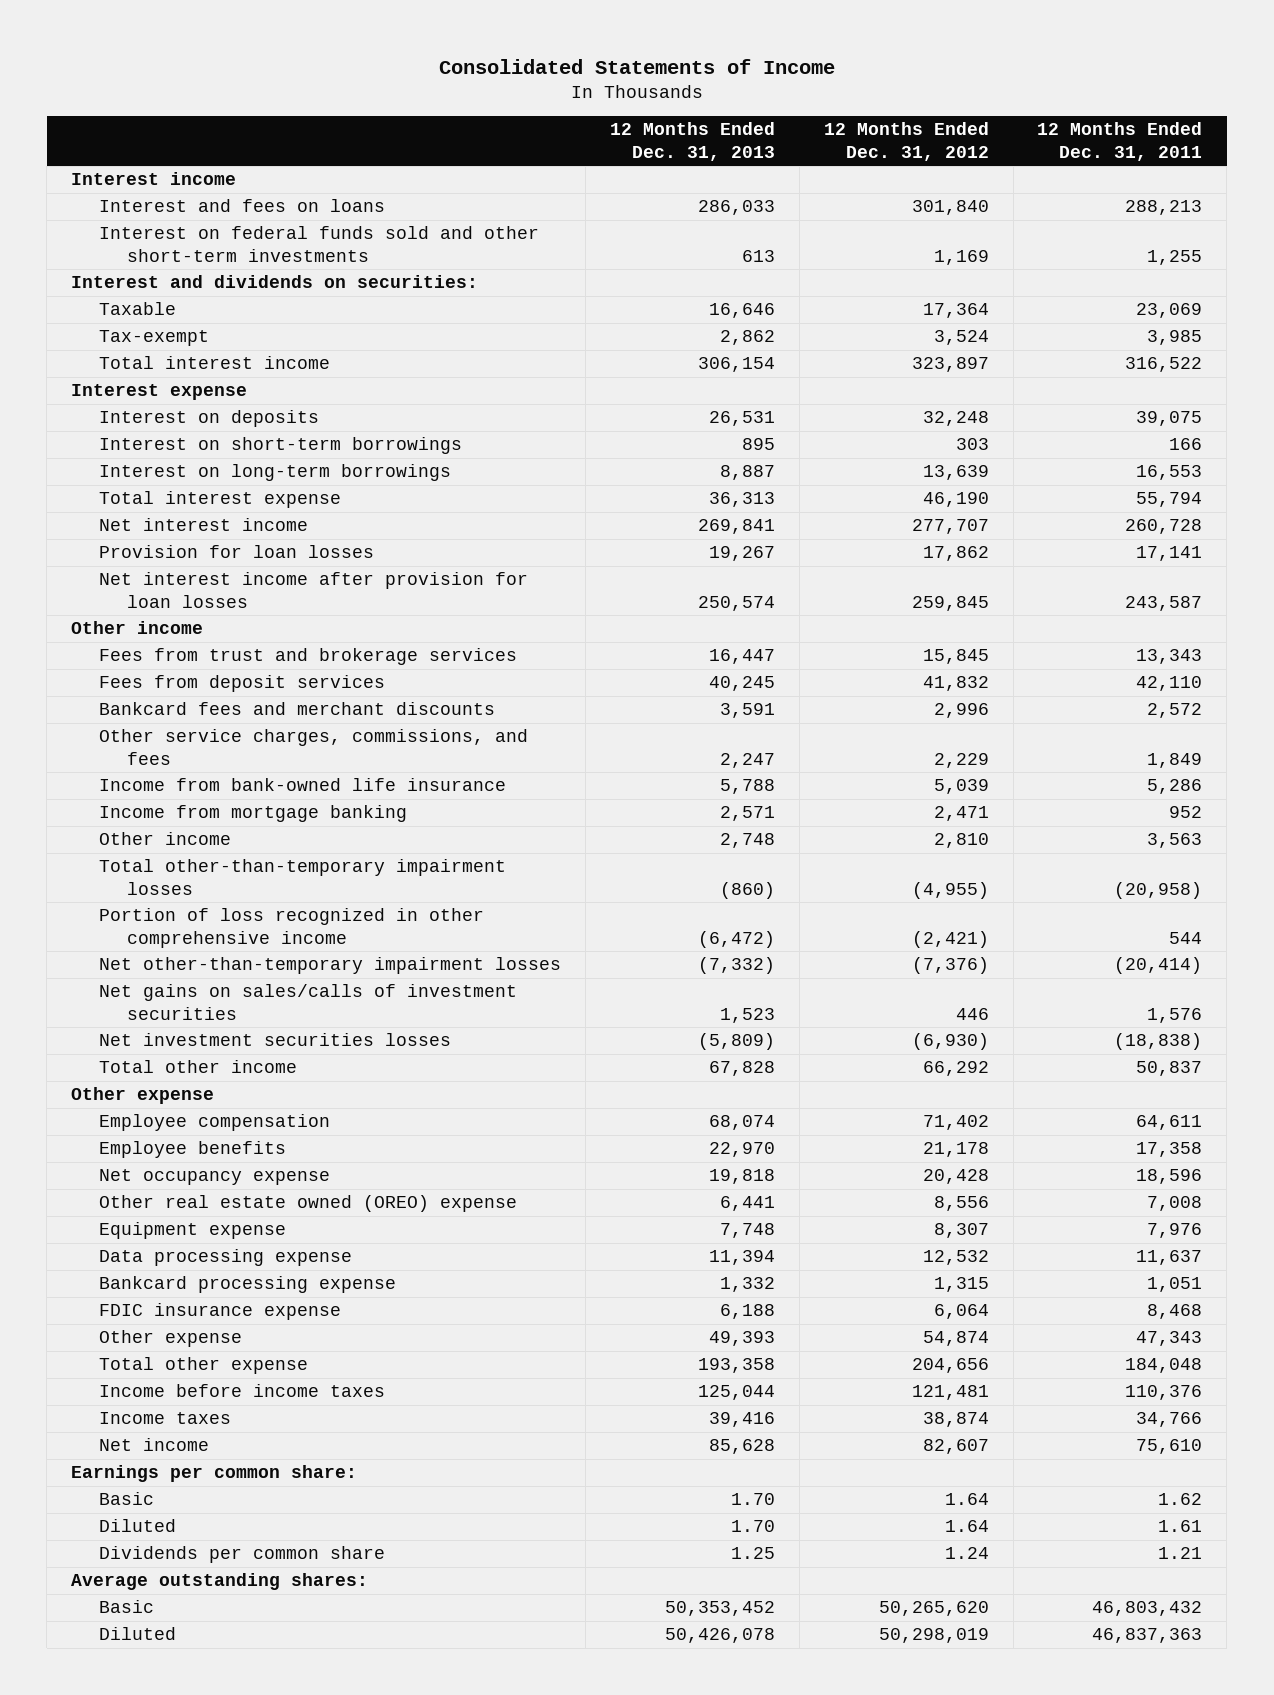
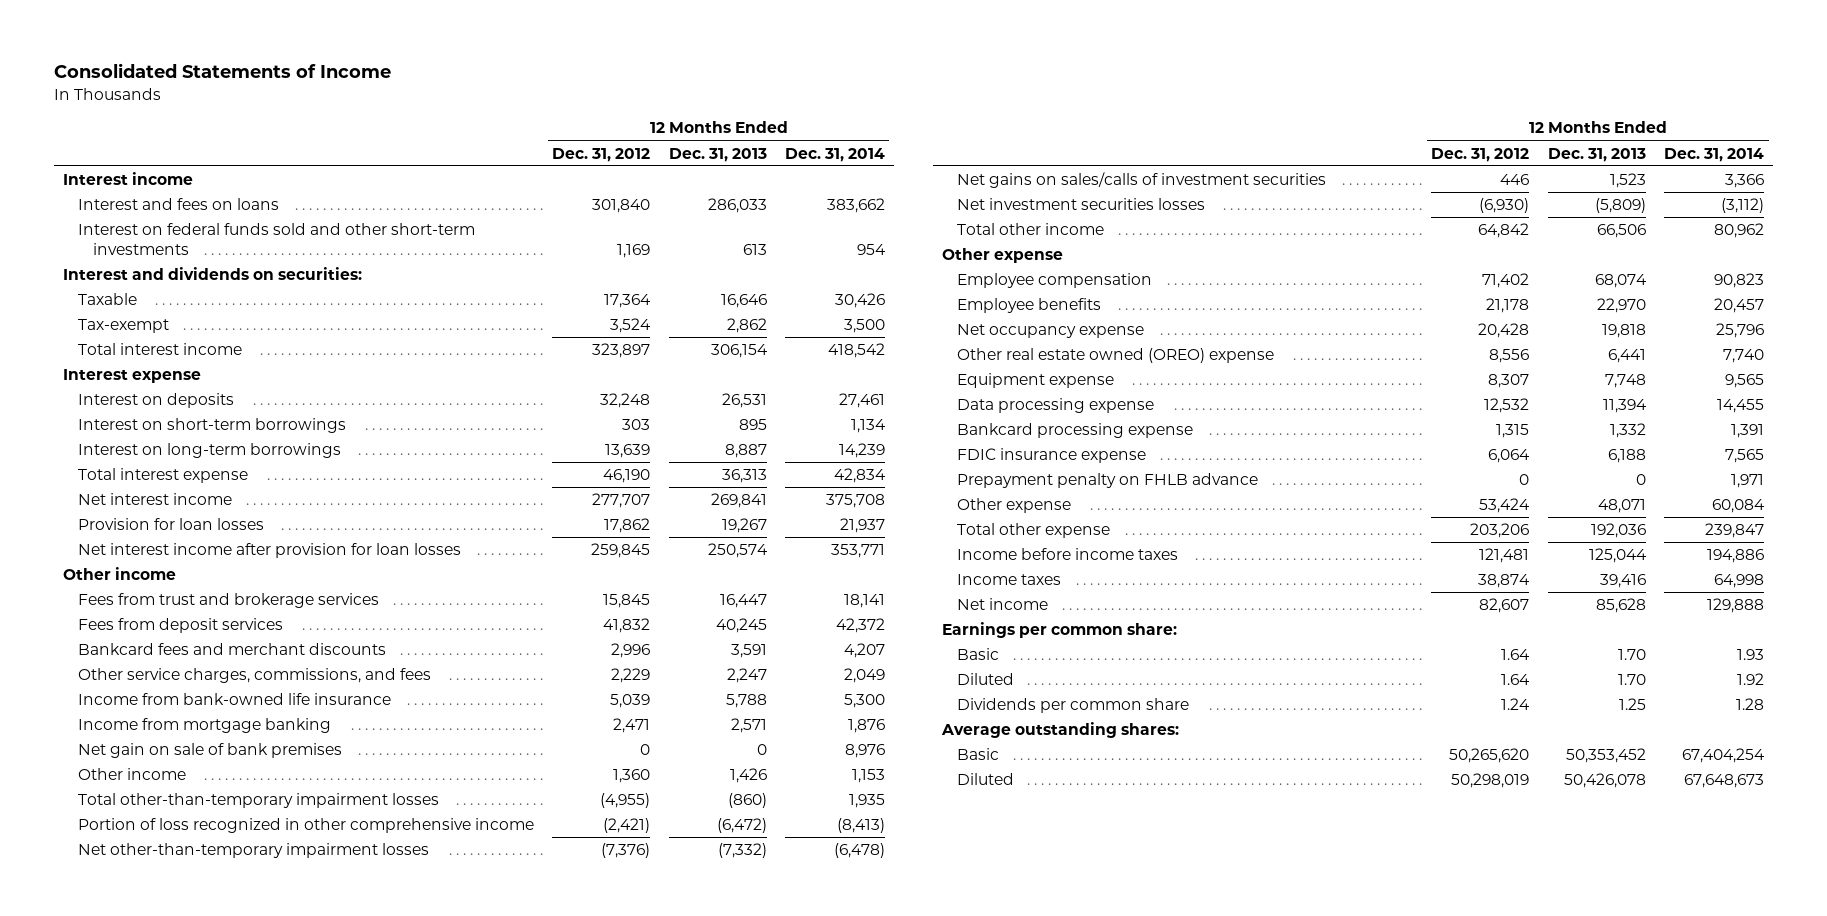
[1037,122,1203,161] 12 Months Ended Dec. 31, 2011 -> none
none -> [784,147,885,162] Dec. 31, 2014
none -> [77,743,342,759] Net gain on sale of bank premises
[719,833,775,849] 2,748 -> [729,768,767,784] 1,426
[933,833,989,849] 2,810 -> [613,769,651,784] 1,360
[708,1061,775,1077] 67,828 -> [1596,224,1646,239] 66,506
[922,1061,989,1077] 66,292 -> [1478,223,1530,239] 64,842
none -> [957,473,1259,489] Prepayment penalty on FHLB advance
[708,1331,775,1347] 49,393 -> [1597,499,1646,514] 48,071
[922,1331,989,1347] 54,874 -> [1479,498,1531,514] 53,424
[697,1358,775,1374] 193,358 -> [1590,523,1646,539] 192,036
[911,1358,989,1374] 204,656 -> [1470,523,1530,539] 203,206

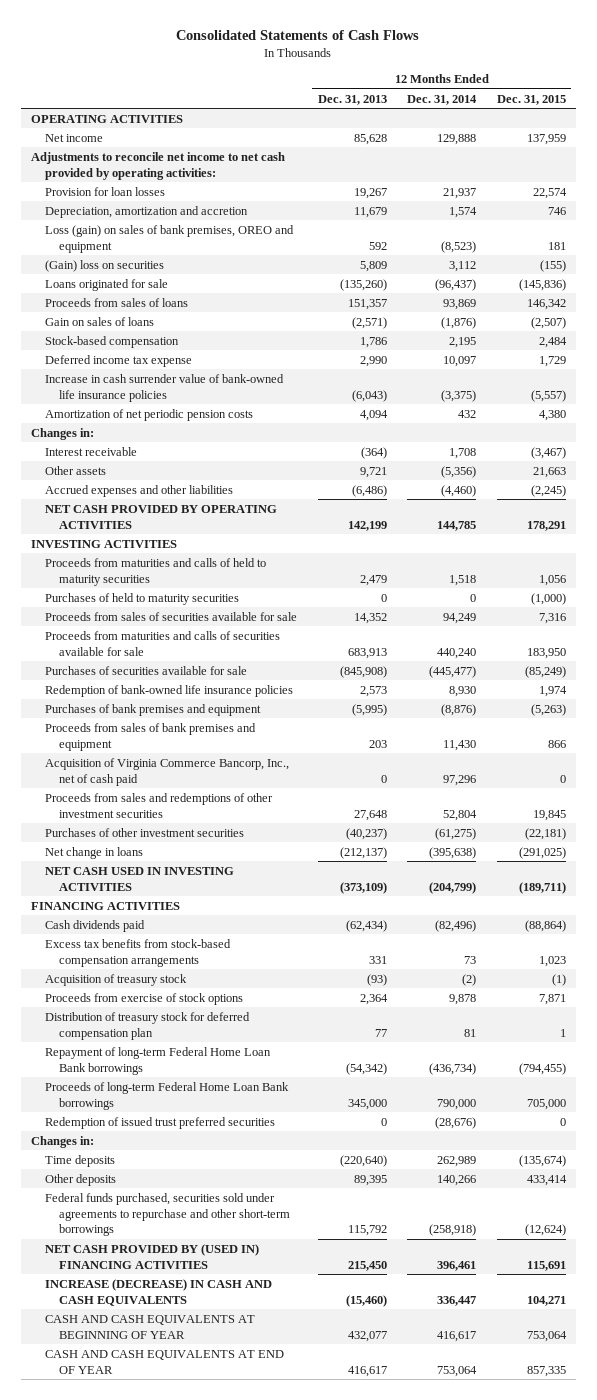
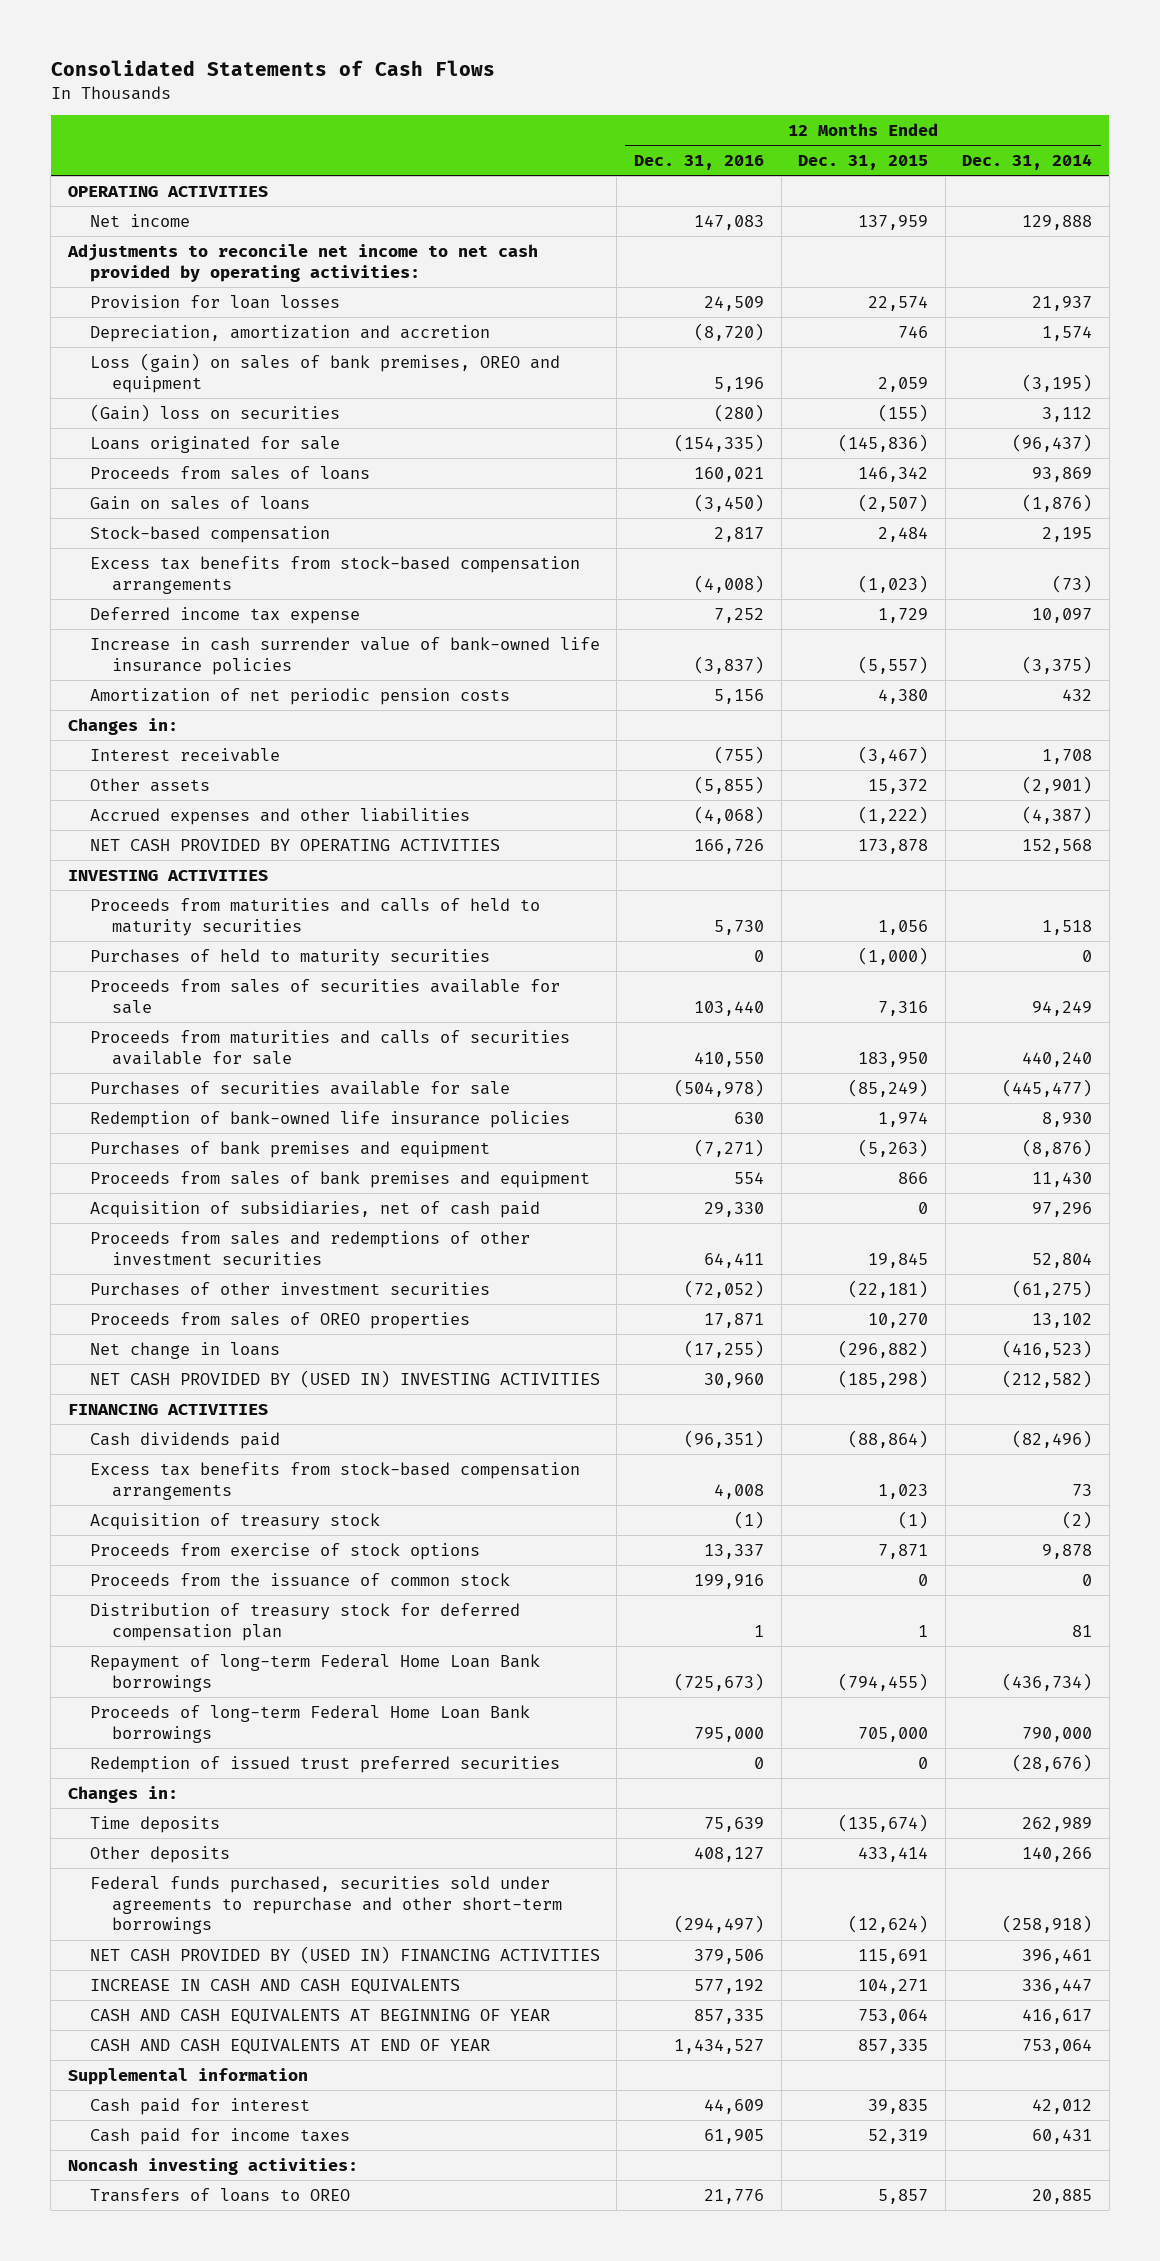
[317,94,387,105] Dec. 31, 2013 -> none
none -> [633,155,764,171] Dec. 31, 2016
[441,240,477,253] (8,523) -> [1022,373,1093,392] (3,195)
[547,241,566,250] 181 -> [878,376,929,392] 2,059
none -> [89,555,580,594] Excess tax benefits from stock-based compensation arrangements
[441,465,477,478] (5,356) -> [1022,775,1093,794] (2,901)
[532,466,566,478] 21,663 -> [868,778,929,794] 15,372
[441,484,477,497] (4,460) -> [1022,805,1093,824] (4,387)
[530,484,566,497] (2,245) -> [858,805,929,824] (1,222)
[437,520,477,531] 144,785 -> [1022,838,1093,854] 152,568
[526,520,566,531] 178,291 -> [858,838,929,854] 173,878
[45,757,290,786] Acquisition of Virginia Commerce Bancorp, Inc., net of cash paid -> [89,1200,540,1218] Acquisition of subsidiaries, net of cash paid
none -> [89,1311,470,1329] Proceeds from sales of OREO properties
[429,846,477,859] (395,638) -> [1002,1339,1093,1358] (416,523)
[518,846,566,859] (291,025) -> [838,1339,929,1358] (296,882)
[45,866,235,891] NET CASH USED IN INVESTING ACTIVITIES -> [89,1369,600,1388] NET CASH PROVIDED BY (USED IN) INVESTING ACTIVITIES
[429,881,477,894] (204,799) -> [1002,1369,1093,1388] (212,582)
[518,881,566,894] (189,711) -> [838,1369,929,1388] (185,298)
none -> [89,1572,510,1587] Proceeds from the issuance of common stock
[45,1278,273,1306] INCREASE (DECREASE) IN CASH AND CASH EQUIVALENTS -> [89,1978,460,1994] INCREASE IN CASH AND CASH EQUIVALENTS
none -> [67,2067,308,2085] Supplemental information
none -> [89,2097,310,2115] Cash paid for interest
none -> [89,2127,350,2145] Cash paid for income taxes
none -> [67,2157,358,2175] Noncash investing activities:
none -> [89,2187,350,2202] Transfers of loans to OREO

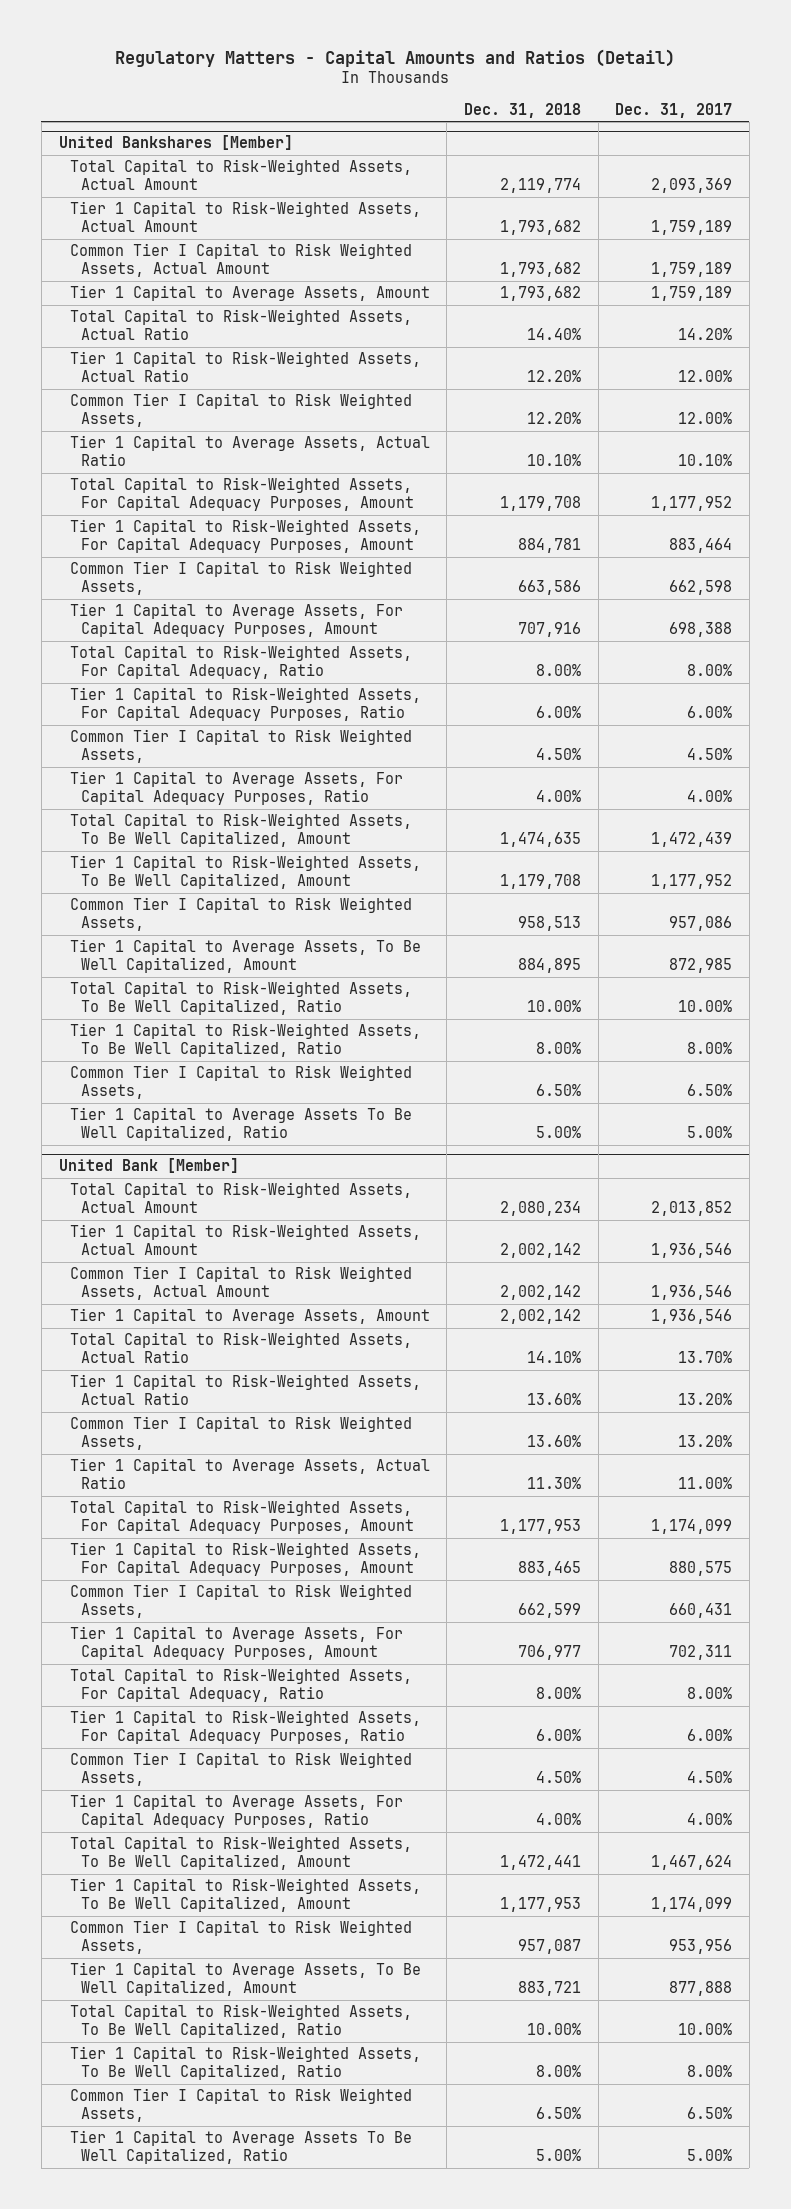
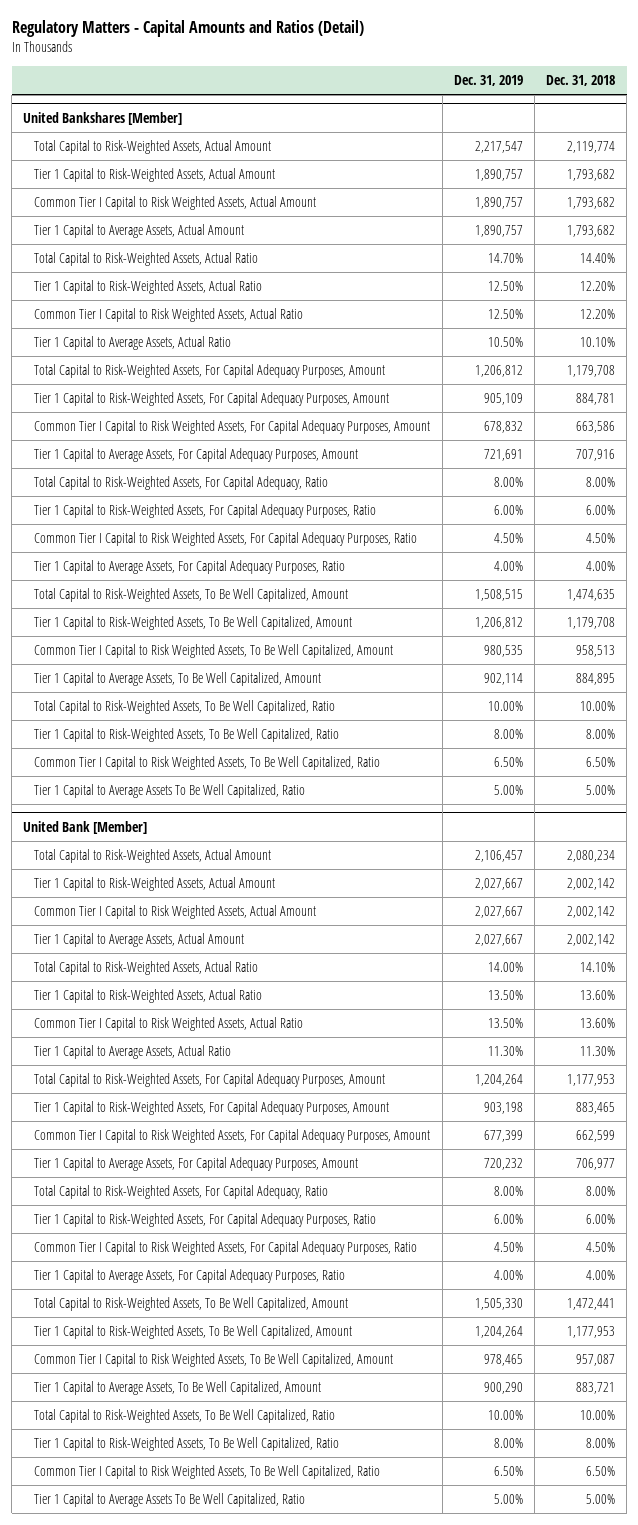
[615,102,733,118] Dec. 31, 2017 -> none
none -> [453,74,523,86] Dec. 31, 2019
[69,285,430,302] Tier 1 Capital to Average Assets, Amount -> [34,224,245,239] Tier 1 Capital to Average Assets, Actual Amount
[69,393,412,428] Common Tier I Capital to Risk Weighted Assets, -> [34,308,304,323] Common Tier I Capital to Risk Weighted Assets, Actual Ratio
[69,561,412,596] Common Tier I Capital to Risk Weighted Assets, -> [34,420,431,435] Common Tier I Capital to Risk Weighted Assets, For Capital Adequacy Purposes, Amount
[69,729,412,764] Common Tier I Capital to Risk Weighted Assets, -> [34,532,418,547] Common Tier I Capital to Risk Weighted Assets, For Capital Adequacy Purposes, Ratio
[69,897,412,932] Common Tier I Capital to Risk Weighted Assets, -> [34,644,394,659] Common Tier I Capital to Risk Weighted Assets, To Be Well Capitalized, Amount
[69,1065,412,1100] Common Tier I Capital to Risk Weighted Assets, -> [34,756,381,771] Common Tier I Capital to Risk Weighted Assets, To Be Well Capitalized, Ratio
[69,1308,430,1325] Tier 1 Capital to Average Assets, Amount -> [34,933,245,948] Tier 1 Capital to Average Assets, Actual Amount
[69,1416,412,1451] Common Tier I Capital to Risk Weighted Assets, -> [34,1017,304,1032] Common Tier I Capital to Risk Weighted Assets, Actual Ratio
[69,1584,412,1619] Common Tier I Capital to Risk Weighted Assets, -> [34,1129,431,1144] Common Tier I Capital to Risk Weighted Assets, For Capital Adequacy Purposes, Amount
[69,1752,412,1787] Common Tier I Capital to Risk Weighted Assets, -> [34,1241,418,1256] Common Tier I Capital to Risk Weighted Assets, For Capital Adequacy Purposes, Ratio
[69,1920,412,1955] Common Tier I Capital to Risk Weighted Assets, -> [34,1353,394,1368] Common Tier I Capital to Risk Weighted Assets, To Be Well Capitalized, Amount
[69,2088,412,2123] Common Tier I Capital to Risk Weighted Assets, -> [34,1465,381,1480] Common Tier I Capital to Risk Weighted Assets, To Be Well Capitalized, Ratio

